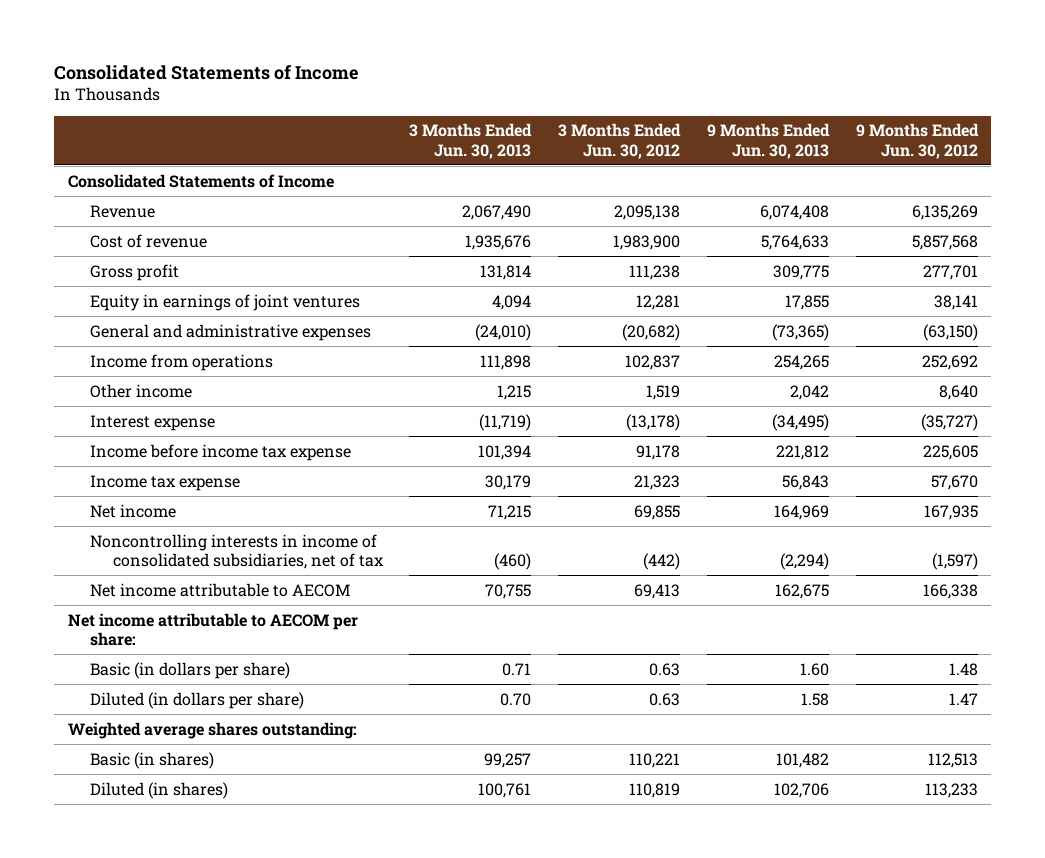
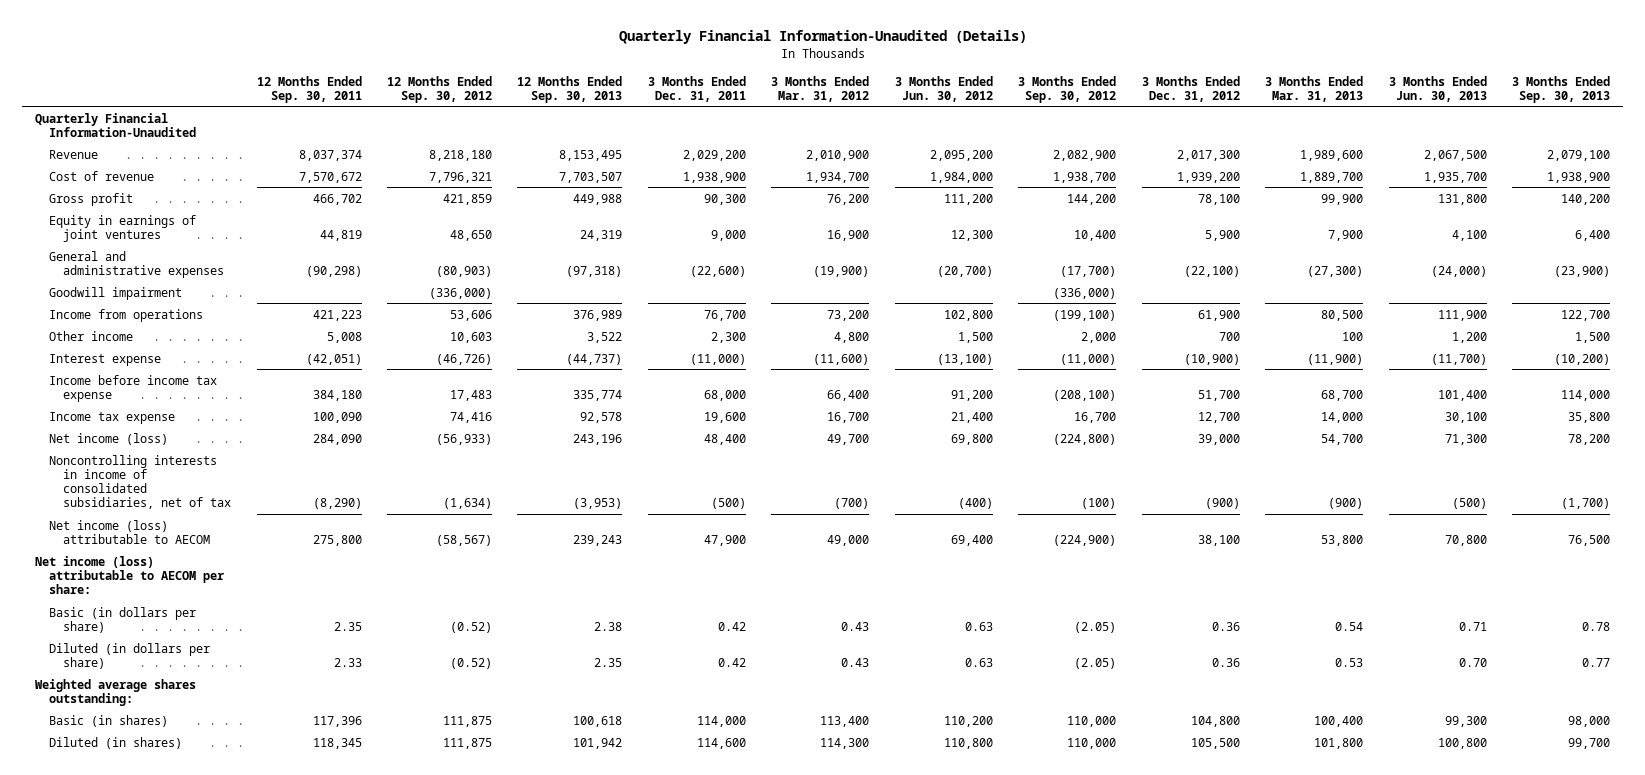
[54,64,360,80] Consolidated Statements of Income -> [618,30,1027,45] Quarterly Financial Information-Unaudited (Details)
[706,123,830,159] 9 Months Ended Jun. 30, 2013 -> none
[855,123,979,159] 9 Months Ended Jun. 30, 2012 -> none
none -> [256,75,362,103] 12 Months Ended Sep. 30, 2011
none -> [387,75,493,103] 12 Months Ended Sep. 30, 2012
none -> [517,75,623,103] 12 Months Ended Sep. 30, 2013
none -> [647,75,746,102] 3 Months Ended Dec. 31, 2011
none -> [771,75,870,102] 3 Months Ended Mar. 31, 2012
none -> [1018,75,1117,103] 3 Months Ended Sep. 30, 2012
none -> [1141,75,1240,102] 3 Months Ended Dec. 31, 2012
none -> [1265,75,1364,102] 3 Months Ended Mar. 31, 2013
none -> [1512,75,1611,103] 3 Months Ended Sep. 30, 2013
[67,173,334,188] Consolidated Statements of Income -> none
none -> [35,112,197,137] Quarterly Financial Information-Unaudited
[462,204,532,220] 2,067,490 -> [1423,149,1487,161] 2,067,500
[614,204,681,220] 2,095,138 -> [929,149,993,161] 2,095,200
[465,234,532,250] 1,935,676 -> [1423,171,1487,183] 1,935,700
[613,234,681,250] 1,983,900 -> [929,171,993,183] 1,984,000
[480,264,532,280] 131,814 -> [1437,193,1487,205] 131,800
[629,264,681,280] 111,238 -> [943,193,993,205] 111,200
[492,294,532,310] 4,094 -> [1451,229,1487,241] 4,100
[636,294,681,310] 12,281 -> [950,229,993,241] 12,300
[475,323,532,341] (24,010) -> [1430,265,1487,277] (24,000)
[622,323,681,341] (20,682) -> [936,265,993,277] (20,700)
none -> [49,286,183,300] Goodwill impairment
[480,354,532,370] 111,898 -> [1437,309,1487,321] 111,900
[625,354,681,370] 102,837 -> [943,309,993,321] 102,800
[497,384,532,400] 1,215 -> [1451,331,1487,343] 1,200
[646,384,681,400] 1,519 -> [957,331,993,343] 1,500
[479,413,532,431] (11,719) -> [1430,353,1487,365] (11,700)
[626,413,681,431] (13,178) -> [936,353,993,365] (13,100)
[478,444,532,460] 101,394 -> [1437,389,1487,401] 101,400
[636,444,681,460] 91,178 -> [950,389,993,401] 91,200
[485,474,532,490] 30,179 -> [1444,411,1487,423] 30,100
[634,474,681,490] 21,323 -> [950,411,993,423] 21,400
[90,503,177,518] Net income -> [49,432,169,445] Net income (loss)
[488,504,532,520] 71,215 -> [1444,433,1487,445] 71,300
[634,504,681,520] 69,855 -> [950,433,993,445] 69,800
[494,552,532,570] (460) -> [1451,497,1487,509] (500)
[643,552,681,570] (442) -> [957,497,993,509] (400)
[90,582,351,597] Net income attributable to AECOM -> [49,519,211,544] Net income (loss) attributable to AECOM
[485,583,532,599] 70,755 -> [1444,534,1487,546] 70,800
[634,583,681,599] 69,413 -> [950,534,993,546] 69,400
[67,612,358,646] Net income attributable to AECOM per share: -> [35,555,225,594] Net income (loss) attributable to AECOM per share:
[484,752,532,768] 99,257 -> [1444,715,1487,727] 99,300
[629,752,681,768] 110,221 -> [943,715,993,727] 110,200
[478,782,532,798] 100,761 -> [1437,737,1487,749] 100,800
[629,782,681,798] 110,819 -> [943,737,993,749] 110,800

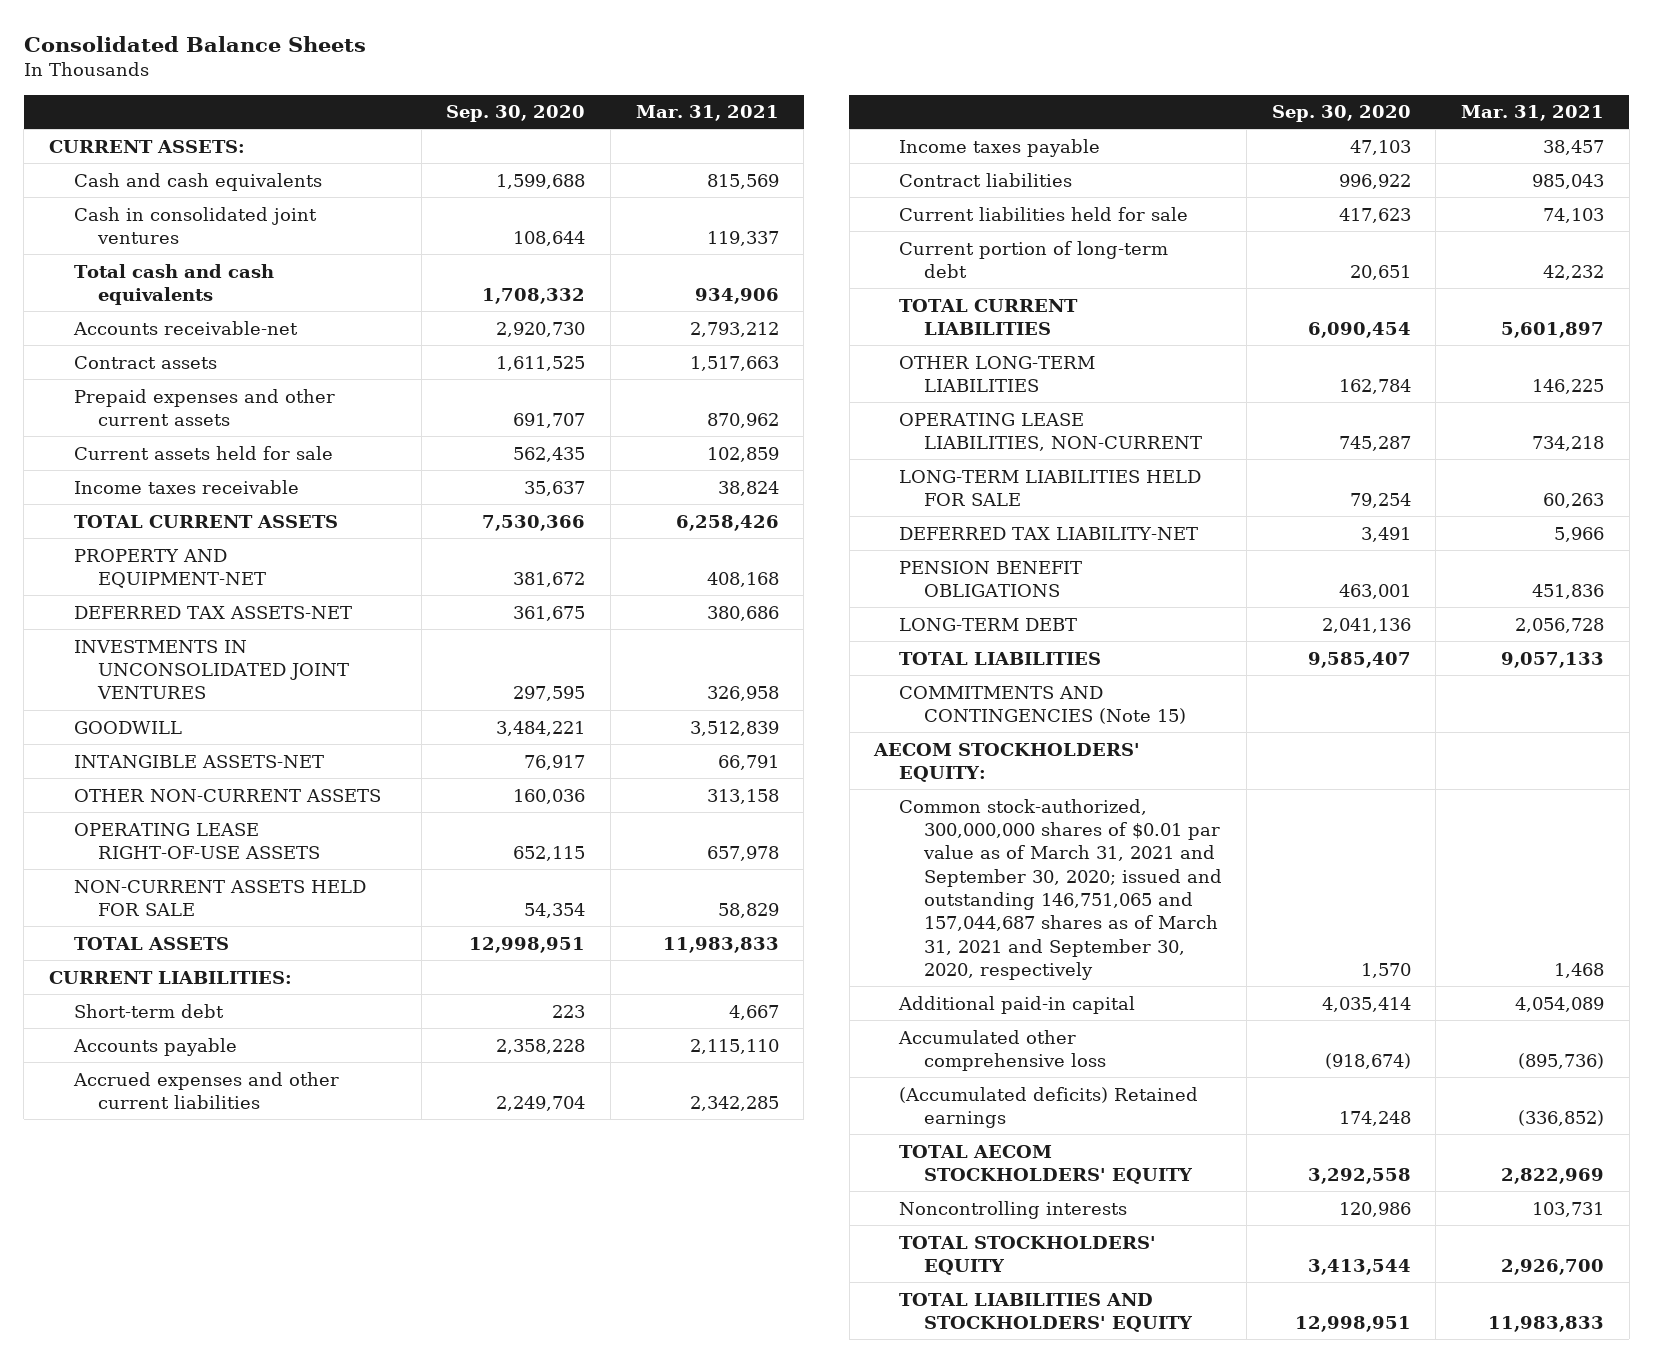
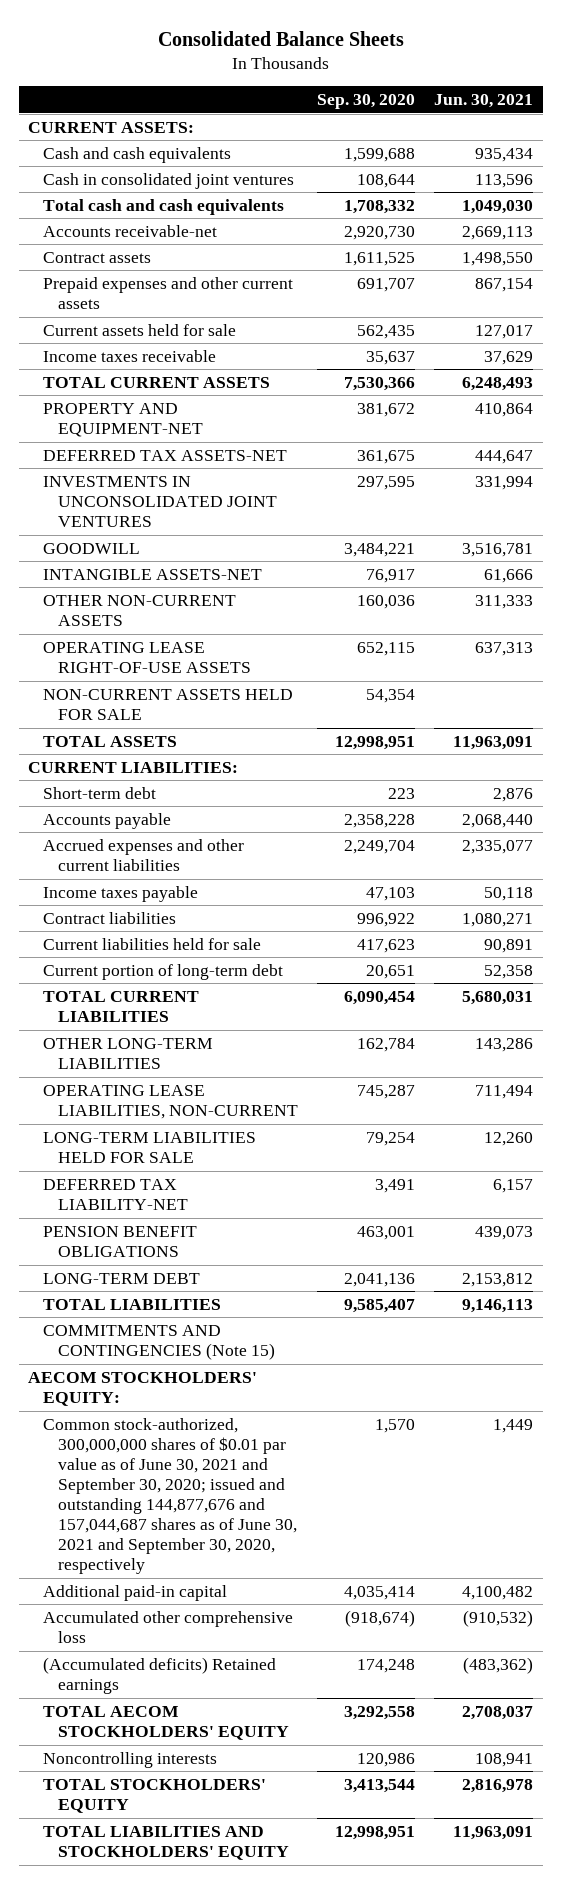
[635,105,779,122] Mar. 31, 2021 -> none
none -> [434,94,534,109] Jun. 30, 2021
[898,798,1222,981] Common stock-authorized, 300,000,000 shares of $0.01 par value as of March 31, 2021 and September 30, 2020; issued and outstanding 146,751,065 and 157,044,687 shares as of March 31, 2021 and September 30, 2020, respectively -> [42,1417,297,1575] Common stock-authorized, 300,000,000 shares of $0.01 par value as of June 30, 2021 and September 30, 2020; issued and outstanding 144,877,676 and 157,044,687 shares as of June 30, 2021 and September 30, 2020, respectively

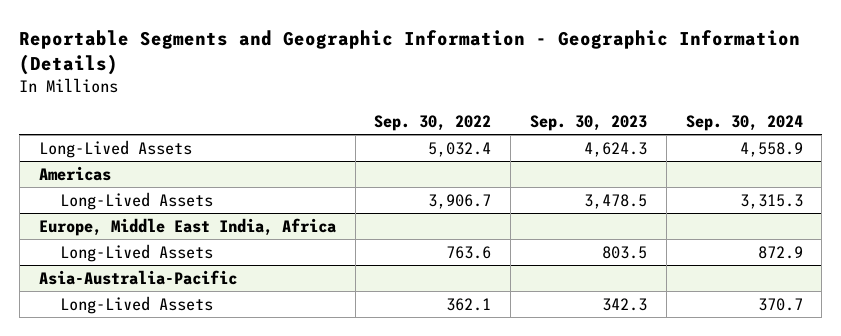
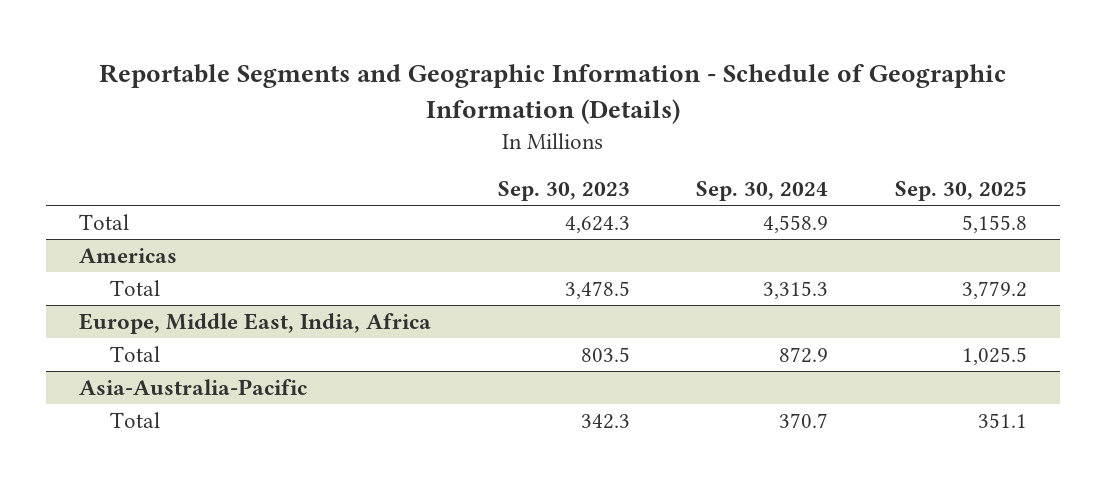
[19,29,801,75] Reportable Segments and Geographic Information - Geographic Information (Details) -> [99,64,1007,124] Reportable Segments and Geographic Information - Schedule of Geographic Information (Details)
[374,114,492,131] Sep. 30, 2022 -> none
none -> [894,181,1027,202] Sep. 30, 2025
[38,139,192,158] Long-Lived Assets -> [79,214,130,231] Total
[60,191,214,210] Long-Lived Assets -> [109,280,160,297] Total
[38,217,336,236] Europe, Middle East India, Africa -> [79,313,432,335] Europe, Middle East, India, Africa
[60,243,214,262] Long-Lived Assets -> [109,346,160,363] Total
[60,295,214,314] Long-Lived Assets -> [109,412,160,429] Total

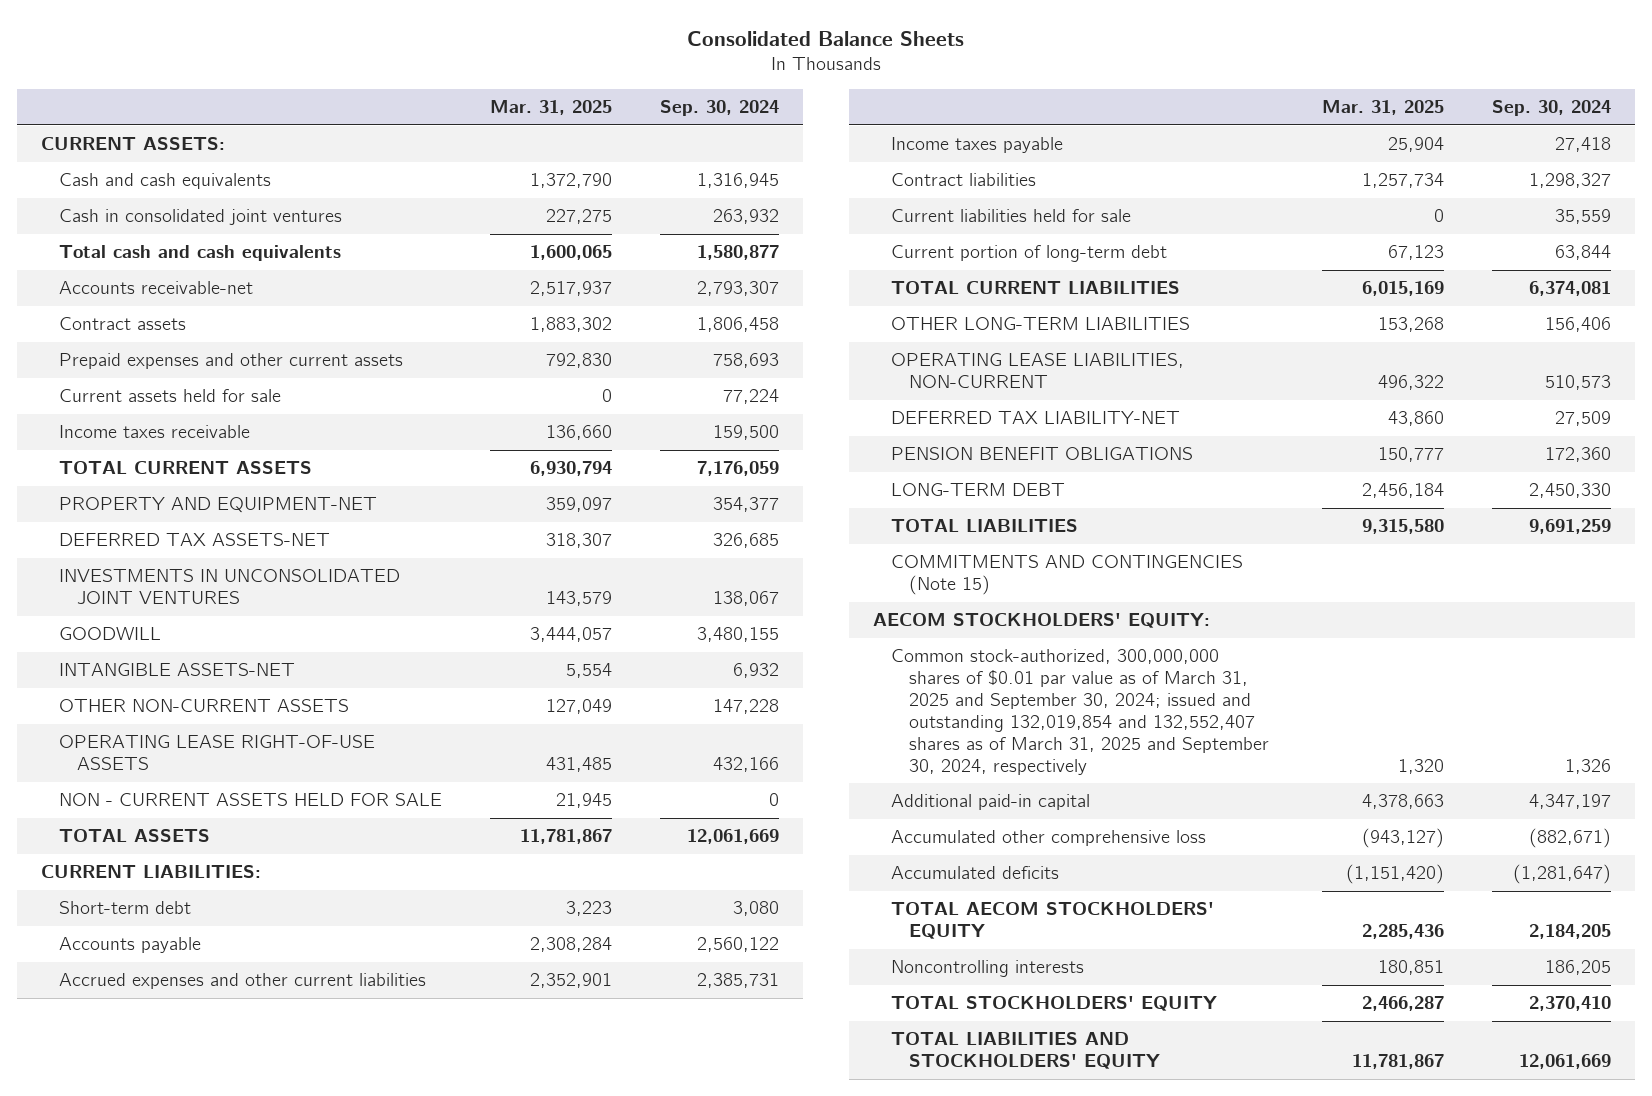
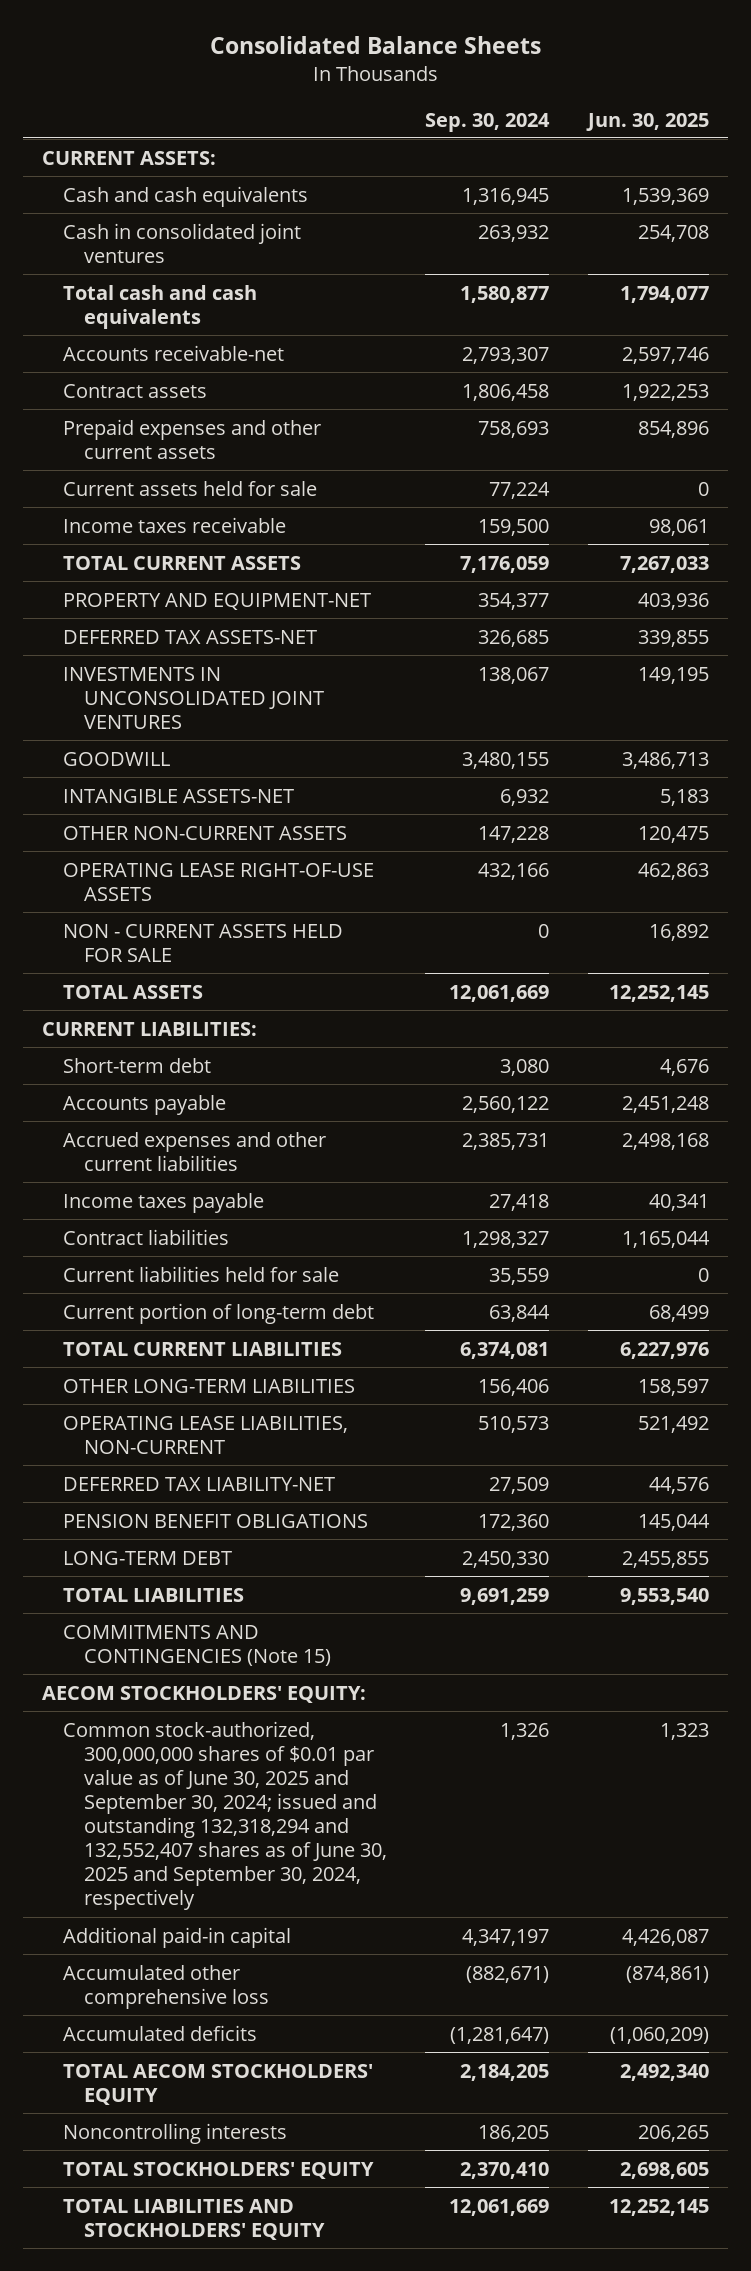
[490,100,613,116] Mar. 31, 2025 -> none
none -> [585,112,709,131] Jun. 30, 2025
[891,649,1269,775] Common stock-authorized, 300,000,000 shares of $0.01 par value as of March 31, 2025 and September 30, 2024; issued and outstanding 132,019,854 and 132,552,407 shares as of March 31, 2025 and September 30, 2024, respectively -> [63,1720,388,1911] Common stock-authorized, 300,000,000 shares of $0.01 par value as of June 30, 2025 and September 30, 2024; issued and outstanding 132,318,294 and 132,552,407 shares as of June 30, 2025 and September 30, 2024, respectively

